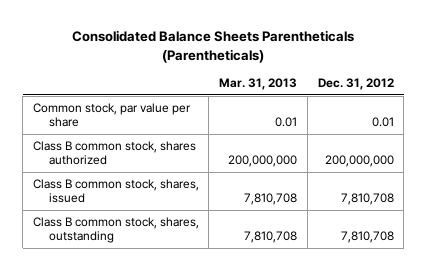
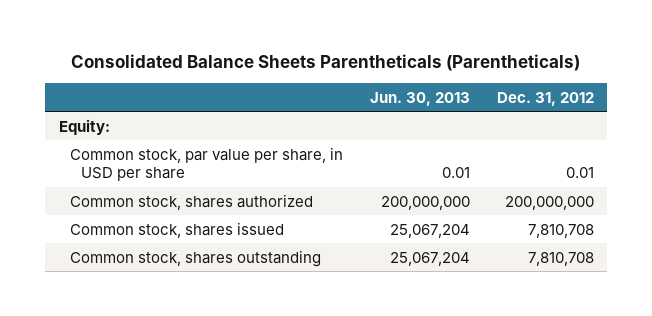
[219,78,298,91] Mar. 31, 2013 -> none
none -> [369,91,470,106] Jun. 30, 2013
none -> [58,118,110,135] Equity:
[32,102,191,128] Common stock, par value per share -> [69,146,343,182] Common stock, par value per share, in USD per share
[32,140,196,166] Class B common stock, shares authorized -> [69,193,313,210] Common stock, shares authorized
[32,178,199,204] Class B common stock, shares, issued -> [69,221,284,238] Common stock, shares issued
[32,216,199,244] Class B common stock, shares, outstanding -> [69,249,321,267] Common stock, shares outstanding

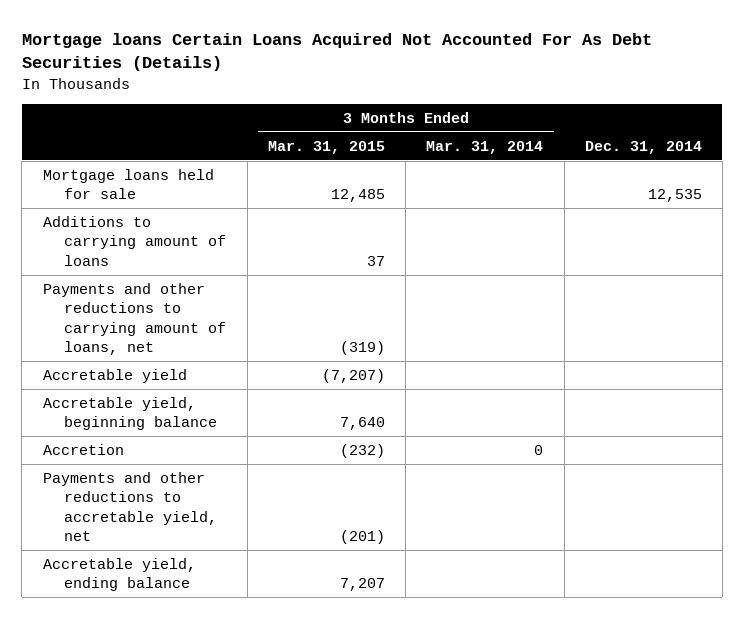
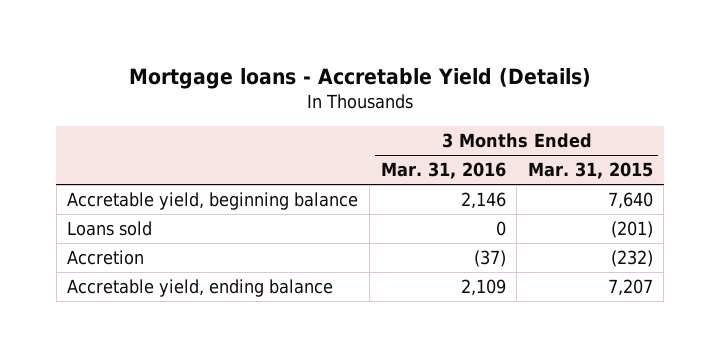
[21,33,652,72] Mortgage loans Certain Loans Acquired Not Accounted For As Debt Securities (Details) -> [129,68,592,90] Mortgage loans - Accretable Yield (Details)
[426,140,544,154] Mar. 31, 2014 -> none
[584,140,702,154] Dec. 31, 2014 -> none
none -> [380,162,506,180] Mar. 31, 2016
[42,168,214,200] Mortgage loans held for sale -> none
[42,215,227,266] Additions to carrying amount of loans -> none
[42,282,227,355] Payments and other reductions to carrying amount of loans, net -> none
[42,368,187,383] Accretable yield -> none
none -> [67,221,153,237] Loans sold
[42,471,218,541] Payments and other reductions to accretable yield, net -> none

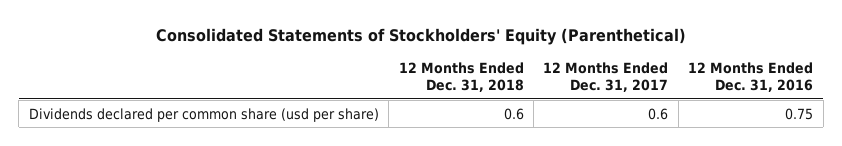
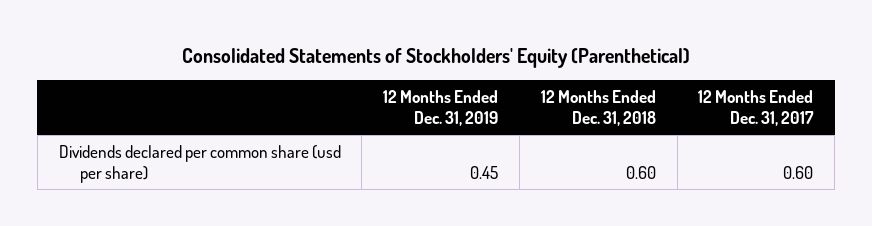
[688,62,814,93] 12 Months Ended Dec. 31, 2016 -> none
none -> [383,90,499,126] 12 Months Ended Dec. 31, 2019
[503,107,524,120] 0.6 -> [625,165,656,179] 0.60
[648,107,669,120] 0.6 -> [783,165,814,179] 0.60

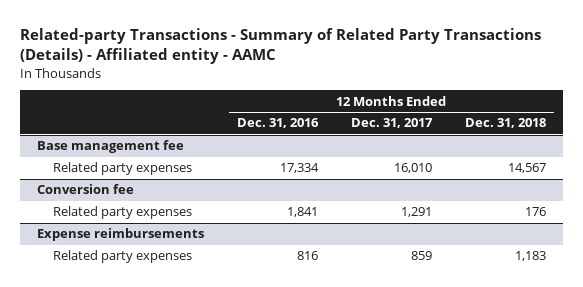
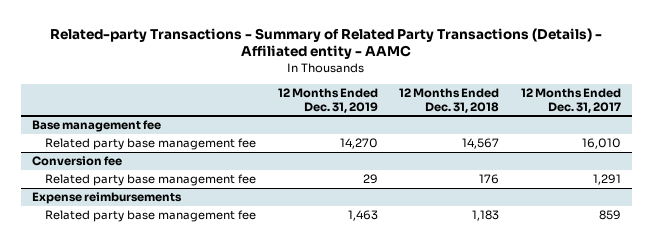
[236,118,319,129] Dec. 31, 2016 -> none
none -> [277,87,378,113] 12 Months Ended Dec. 31, 2019
[53,162,193,176] Related party expenses -> [44,137,256,150] Related party base management fee
[53,206,193,220] Related party expenses -> [44,173,256,186] Related party base management fee
[53,250,193,264] Related party expenses -> [44,209,256,222] Related party base management fee

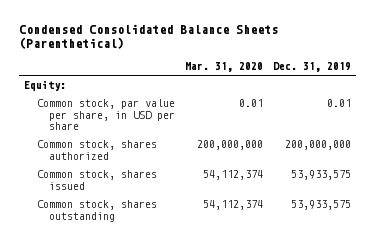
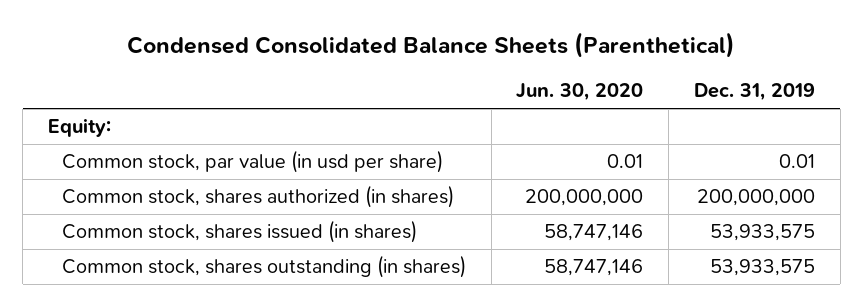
[185,62,264,73] Mar. 31, 2020 -> none
none -> [516,83,644,102] Jun. 30, 2020
[36,99,176,130] Common stock, par value per share, in USD per share -> [61,150,443,174] Common stock, par value (in usd per share)
[36,140,157,160] Common stock, shares authorized -> [61,185,454,209] Common stock, shares authorized (in shares)
[36,170,157,190] Common stock, shares issued -> [61,220,417,244] Common stock, shares issued (in shares)
[36,200,157,222] Common stock, shares outstanding -> [61,255,466,279] Common stock, shares outstanding (in shares)

